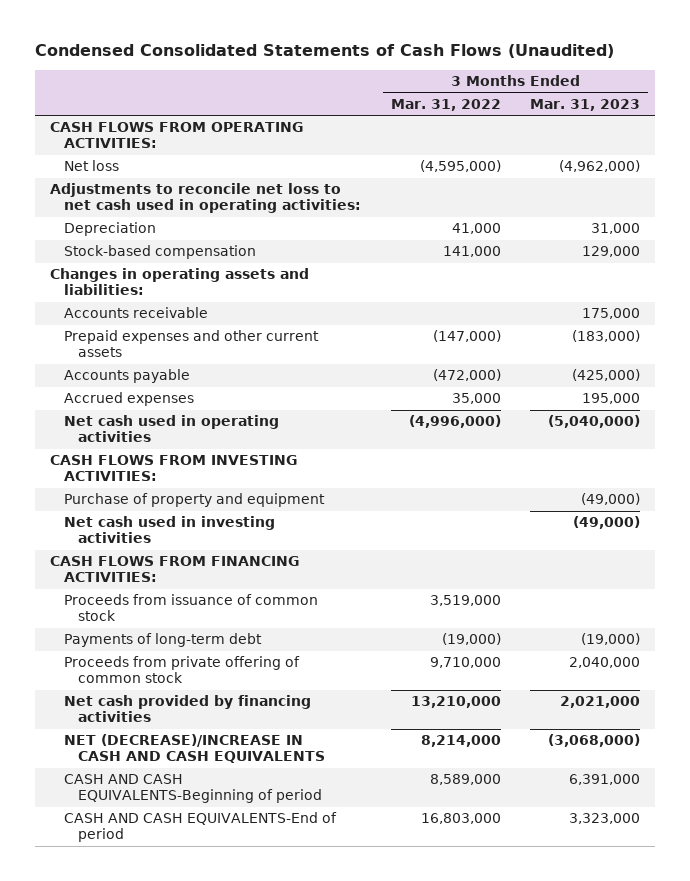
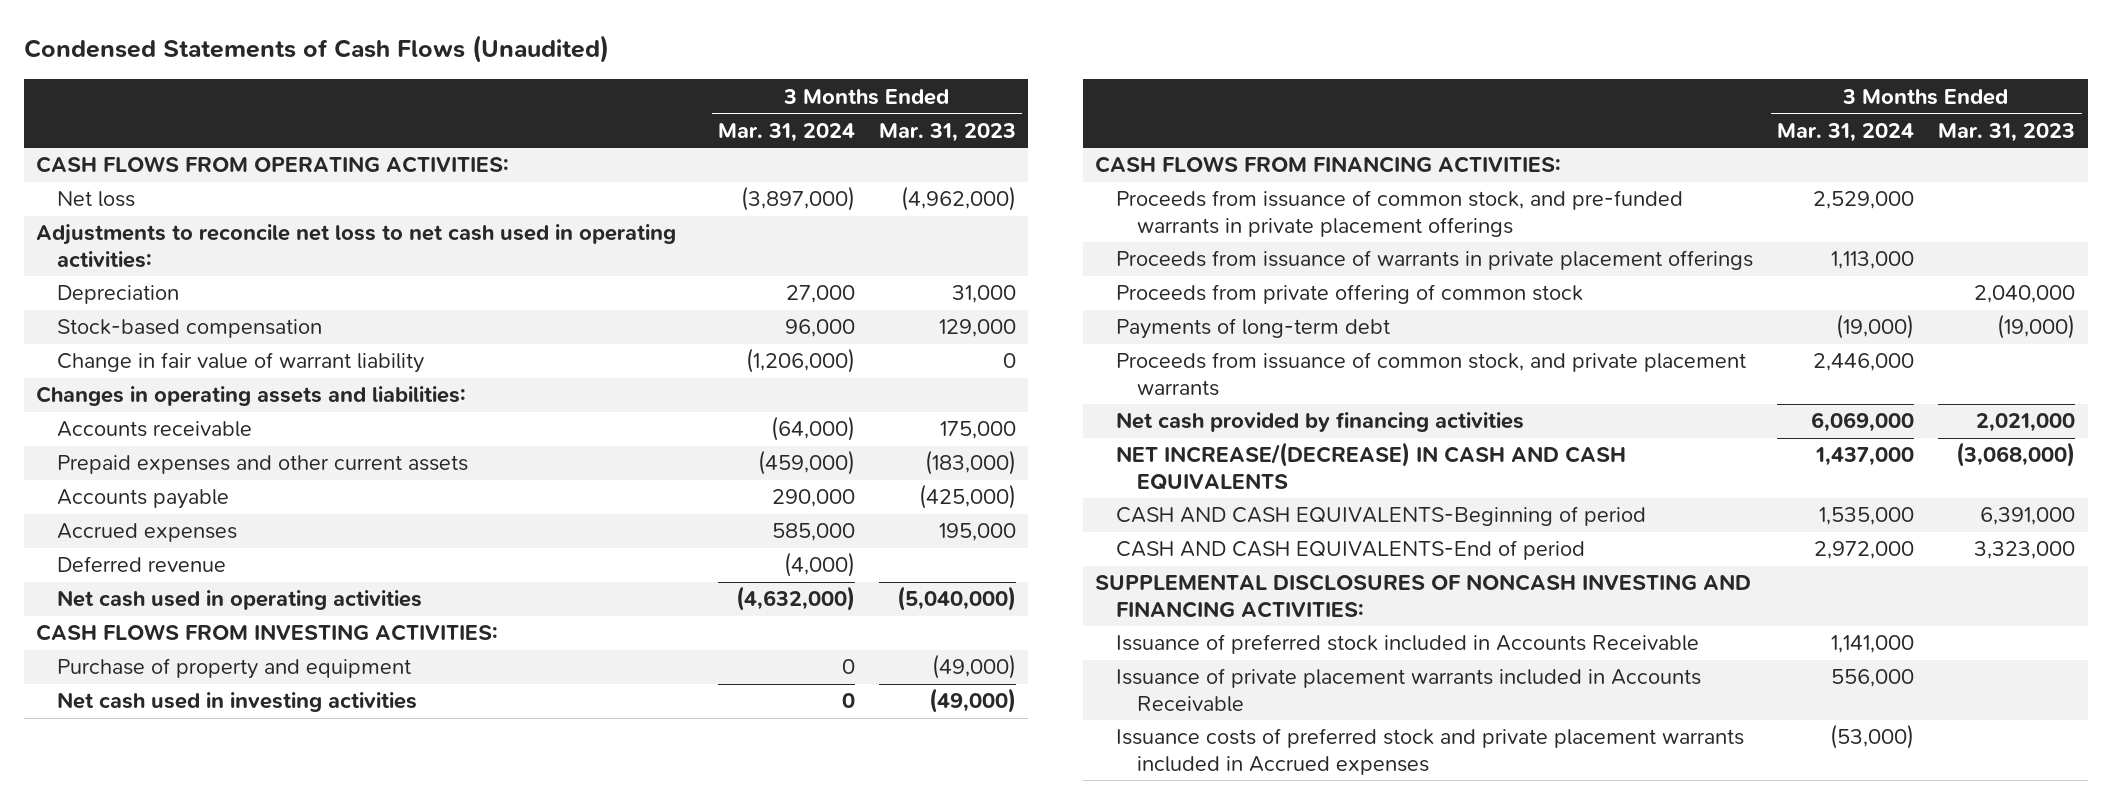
[35,44,615,59] Condensed Consolidated Statements of Cash Flows (Unaudited) -> [23,35,609,64] Condensed Statements of Cash Flows (Unaudited)
[390,98,501,111] Mar. 31, 2022 -> none
none -> [717,122,855,142] Mar. 31, 2024
none -> [56,352,424,374] Change in fair value of warrant liability
none -> [56,556,226,573] Deferred revenue
[64,594,319,622] Proceeds from issuance of common stock -> none
none -> [1116,190,1684,237] Proceeds from issuance of common stock, and pre-funded warrants in private placement offerings
none -> [1116,250,1754,271] Proceeds from issuance of warrants in private placement offerings
[64,633,263,648] Payments of long-term debt -> [1116,318,1391,340] Payments of long-term debt
none -> [1116,352,1747,396] Proceeds from issuance of common stock, and private placement warrants
[64,734,326,764] NET (DECREASE)/INCREASE IN CASH AND CASH EQUIVALENTS -> [1116,442,1627,490] NET INCREASE/(DECREASE) IN CASH AND CASH EQUIVALENTS
none -> [1094,574,1751,618] SUPPLEMENTAL DISCLOSURES OF NONCASH INVESTING AND FINANCING ACTIVITIES:
none -> [1116,634,1700,655] Issuance of preferred stock included in Accounts Receivable
none -> [1116,668,1702,712] Issuance of private placement warrants included in Accounts Receivable
none -> [1116,728,1745,775] Issuance costs of preferred stock and private placement warrants included in Accrued expenses

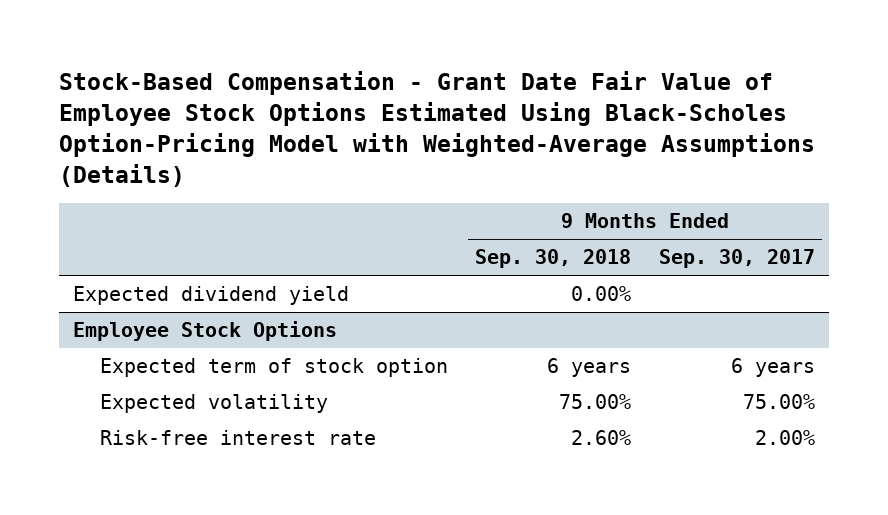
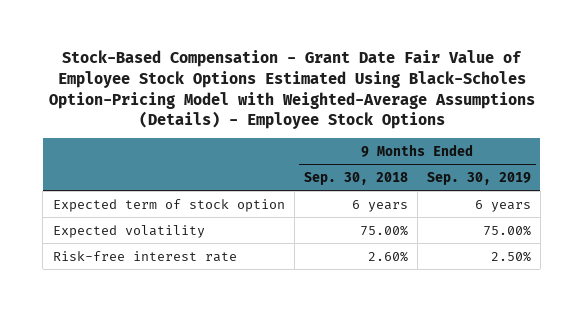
[59,71,816,188] Stock-Based Compensation - Grant Date Fair Value of Employee Stock Options Estimated Using Black-Scholes Option-Pricing Model with Weighted-Average Assumptions (Details) -> [48,50,535,130] Stock-Based Compensation - Grant Date Fair Value of Employee Stock Options Estimated Using Black-Scholes Option-Pricing Model with Weighted-Average Assumptions (Details) - Employee Stock Options
[658,249,815,269] Sep. 30, 2017 -> none
none -> [426,171,531,185] Sep. 30, 2019
[73,286,350,306] Expected dividend yield -> none
[73,321,338,342] Employee Stock Options -> none

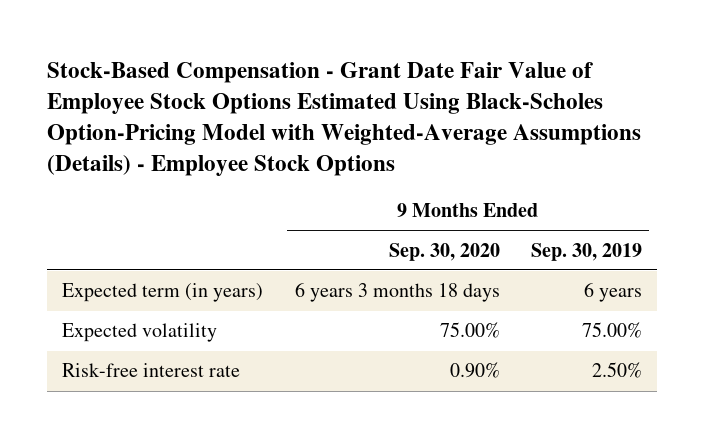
[303,171,408,185] Sep. 30, 2018 -> none
none -> [388,242,500,261] Sep. 30, 2020
[52,198,285,212] Expected term of stock option -> [62,283,264,303] Expected term (in years)

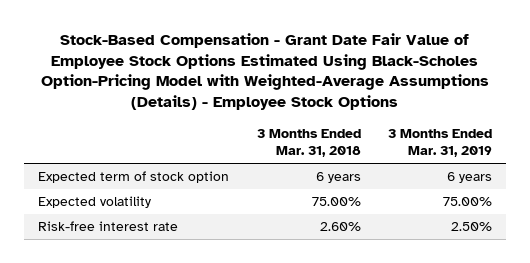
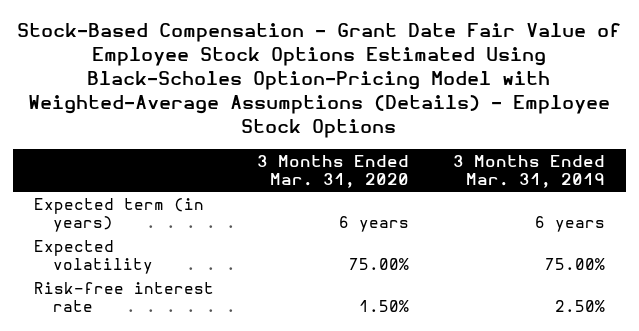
[256,128,361,157] 3 Months Ended Mar. 31, 2018 -> none
none -> [257,154,410,189] 3 Months Ended Mar. 31, 2020
[38,171,230,184] Expected term of stock option -> [34,197,205,233] Expected term (in years)

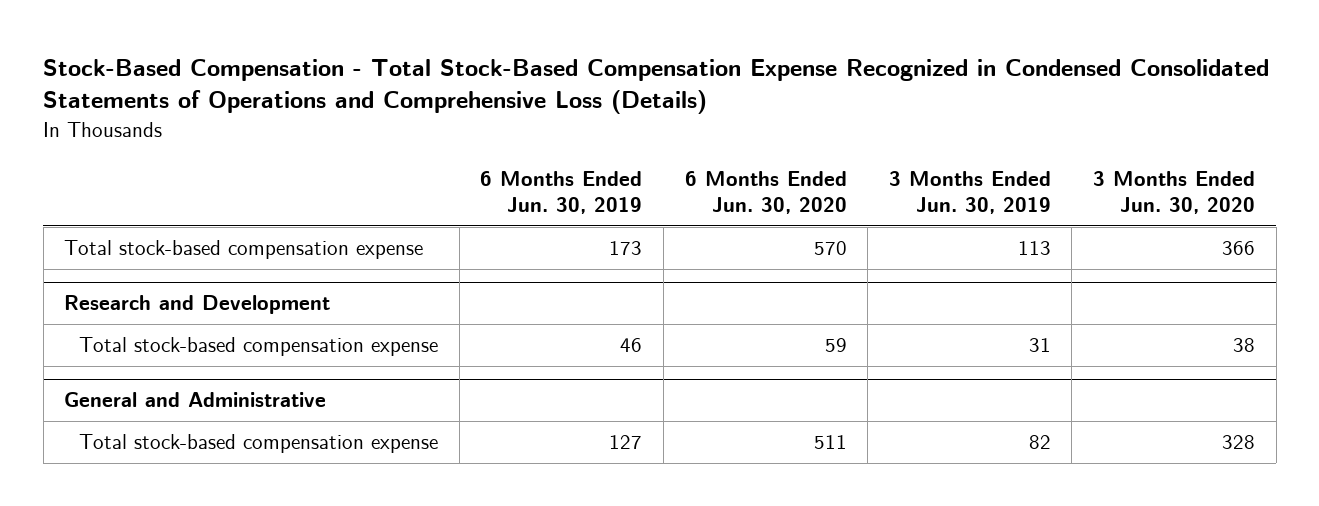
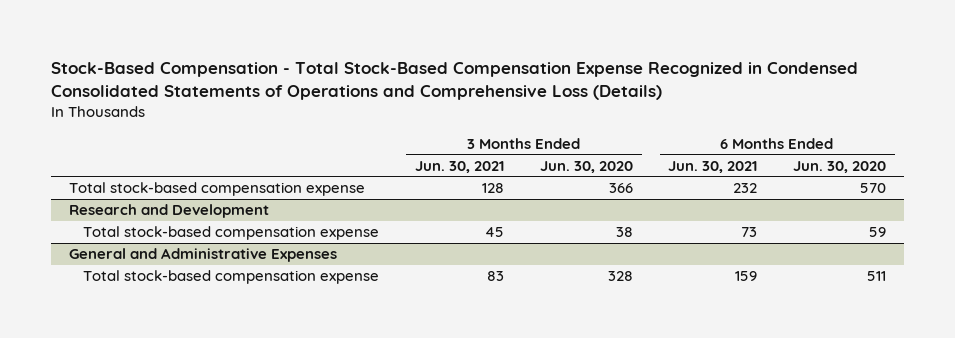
[480,171,643,215] 6 Months Ended Jun. 30, 2019 -> none
[888,171,1051,215] 3 Months Ended Jun. 30, 2019 -> none
none -> [414,160,504,173] Jun. 30, 2021
none -> [668,160,758,173] Jun. 30, 2021
[64,392,327,408] General and Administrative -> [68,248,337,263] General and Administrative Expenses

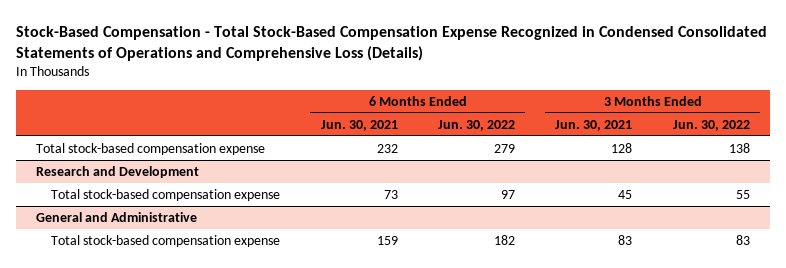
[539,160,633,173] Jun. 30, 2020 -> none
[793,160,887,173] Jun. 30, 2020 -> none
none -> [437,119,515,131] Jun. 30, 2022
none -> [672,119,750,131] Jun. 30, 2022
[68,248,337,263] General and Administrative Expenses -> [35,211,197,222] General and Administrative

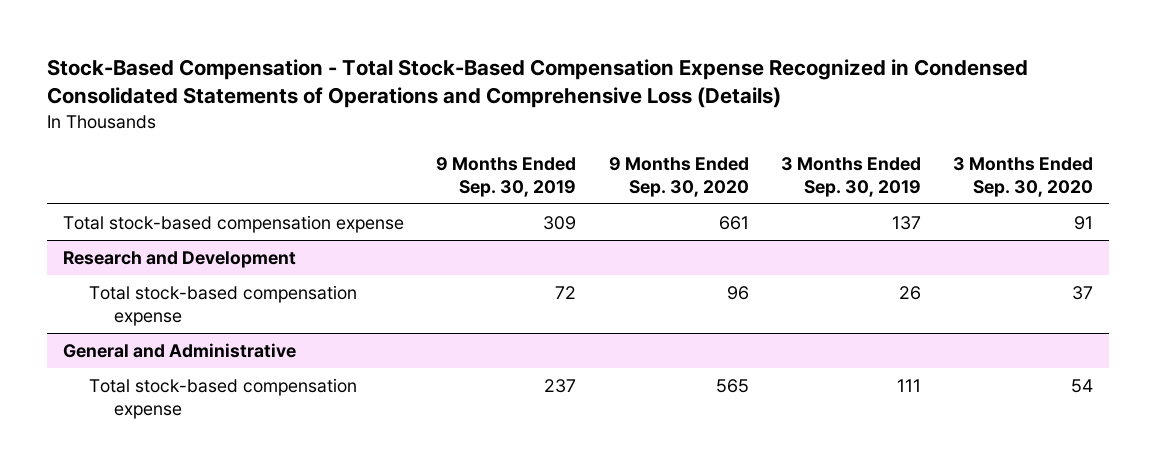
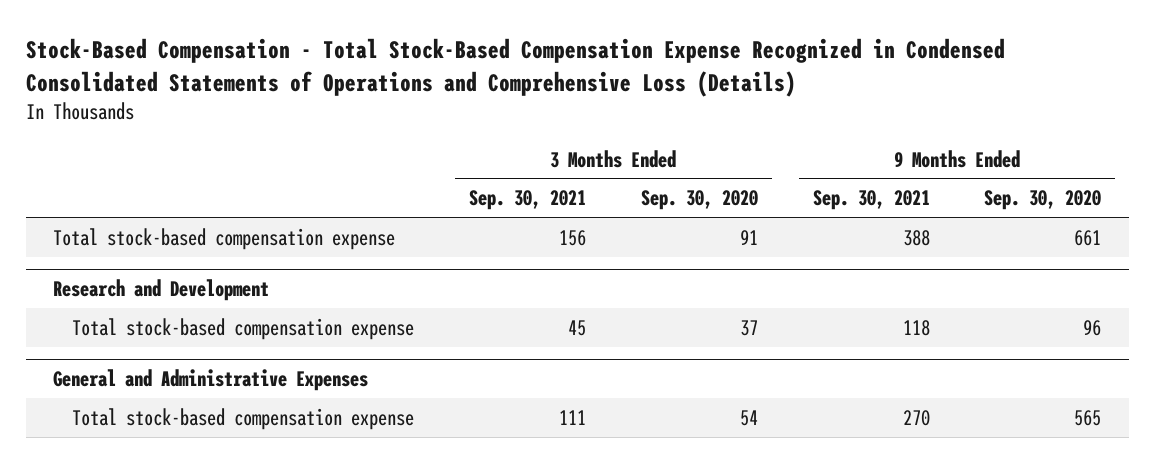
[436,156,577,197] 9 Months Ended Sep. 30, 2019 -> none
[780,156,921,197] 3 Months Ended Sep. 30, 2019 -> none
none -> [469,190,587,211] Sep. 30, 2021
none -> [812,190,930,211] Sep. 30, 2021
[63,343,297,359] General and Administrative -> [53,369,369,392] General and Administrative Expenses

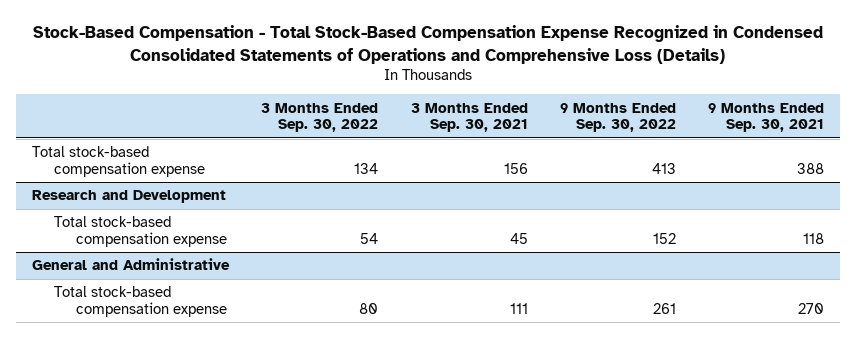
[640,190,758,211] Sep. 30, 2020 -> none
[984,190,1102,211] Sep. 30, 2020 -> none
none -> [261,102,379,133] 3 Months Ended Sep. 30, 2022
none -> [559,102,676,133] 9 Months Ended Sep. 30, 2022
[53,369,369,392] General and Administrative Expenses -> [32,258,231,271] General and Administrative

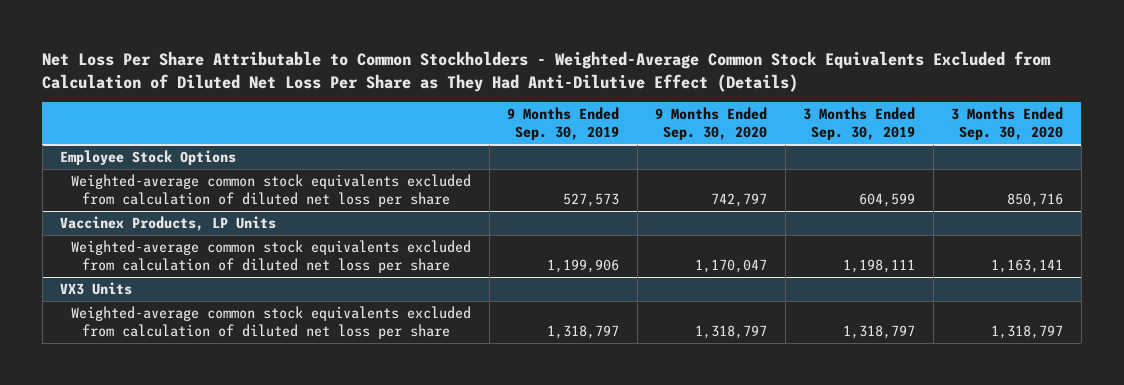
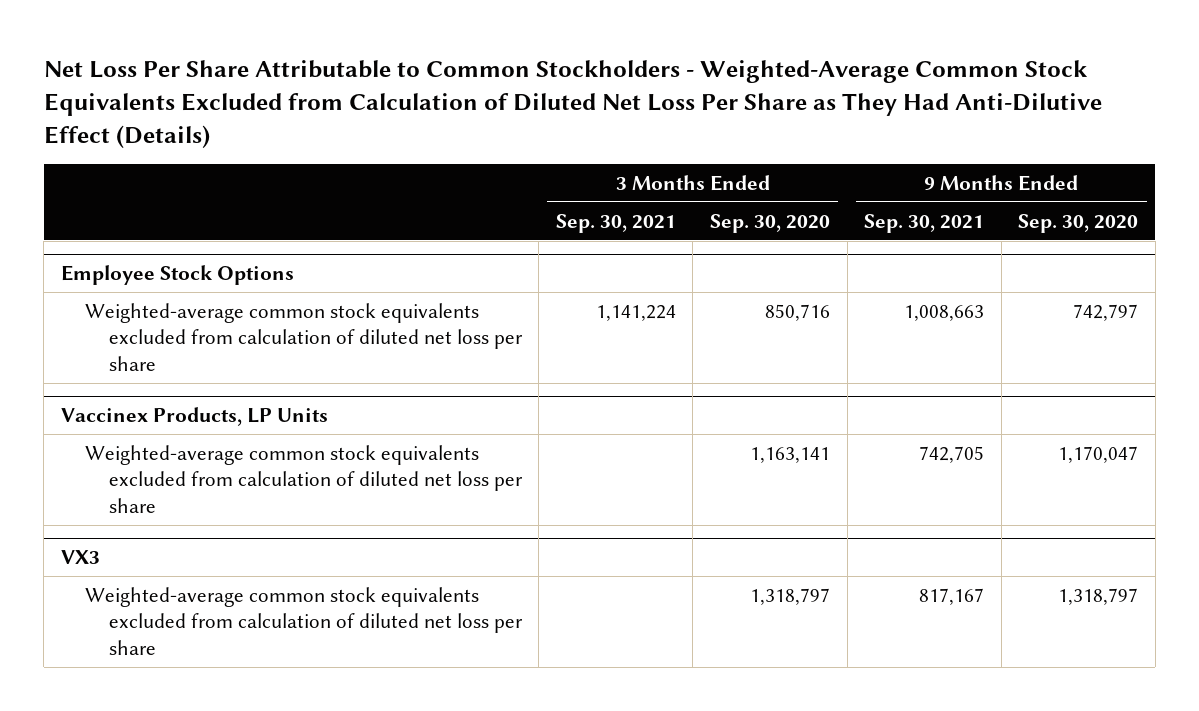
[507,107,620,141] 9 Months Ended Sep. 30, 2019 -> none
[803,107,916,141] 3 Months Ended Sep. 30, 2019 -> none
none -> [555,213,676,233] Sep. 30, 2021
none -> [864,213,985,233] Sep. 30, 2021
[60,282,133,296] VX3 Units -> [61,550,101,565] VX3

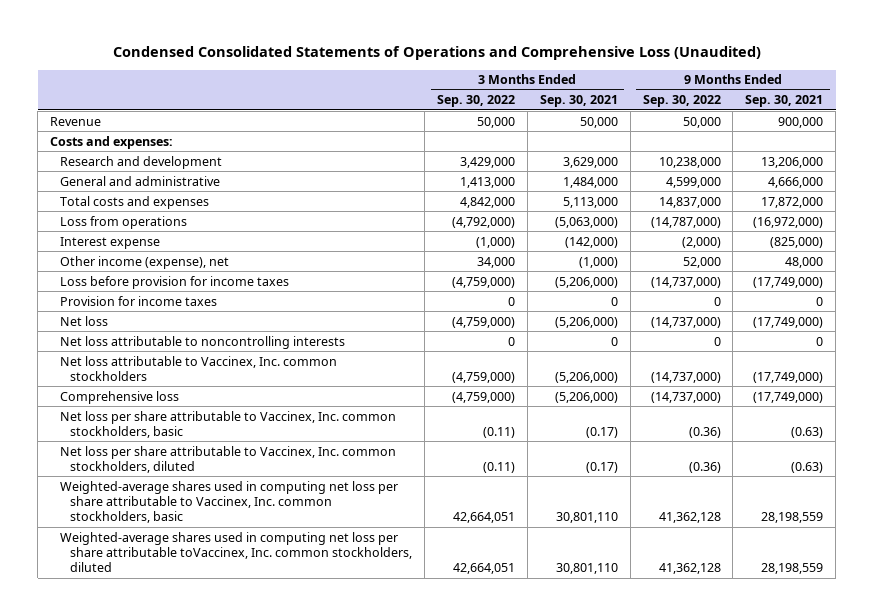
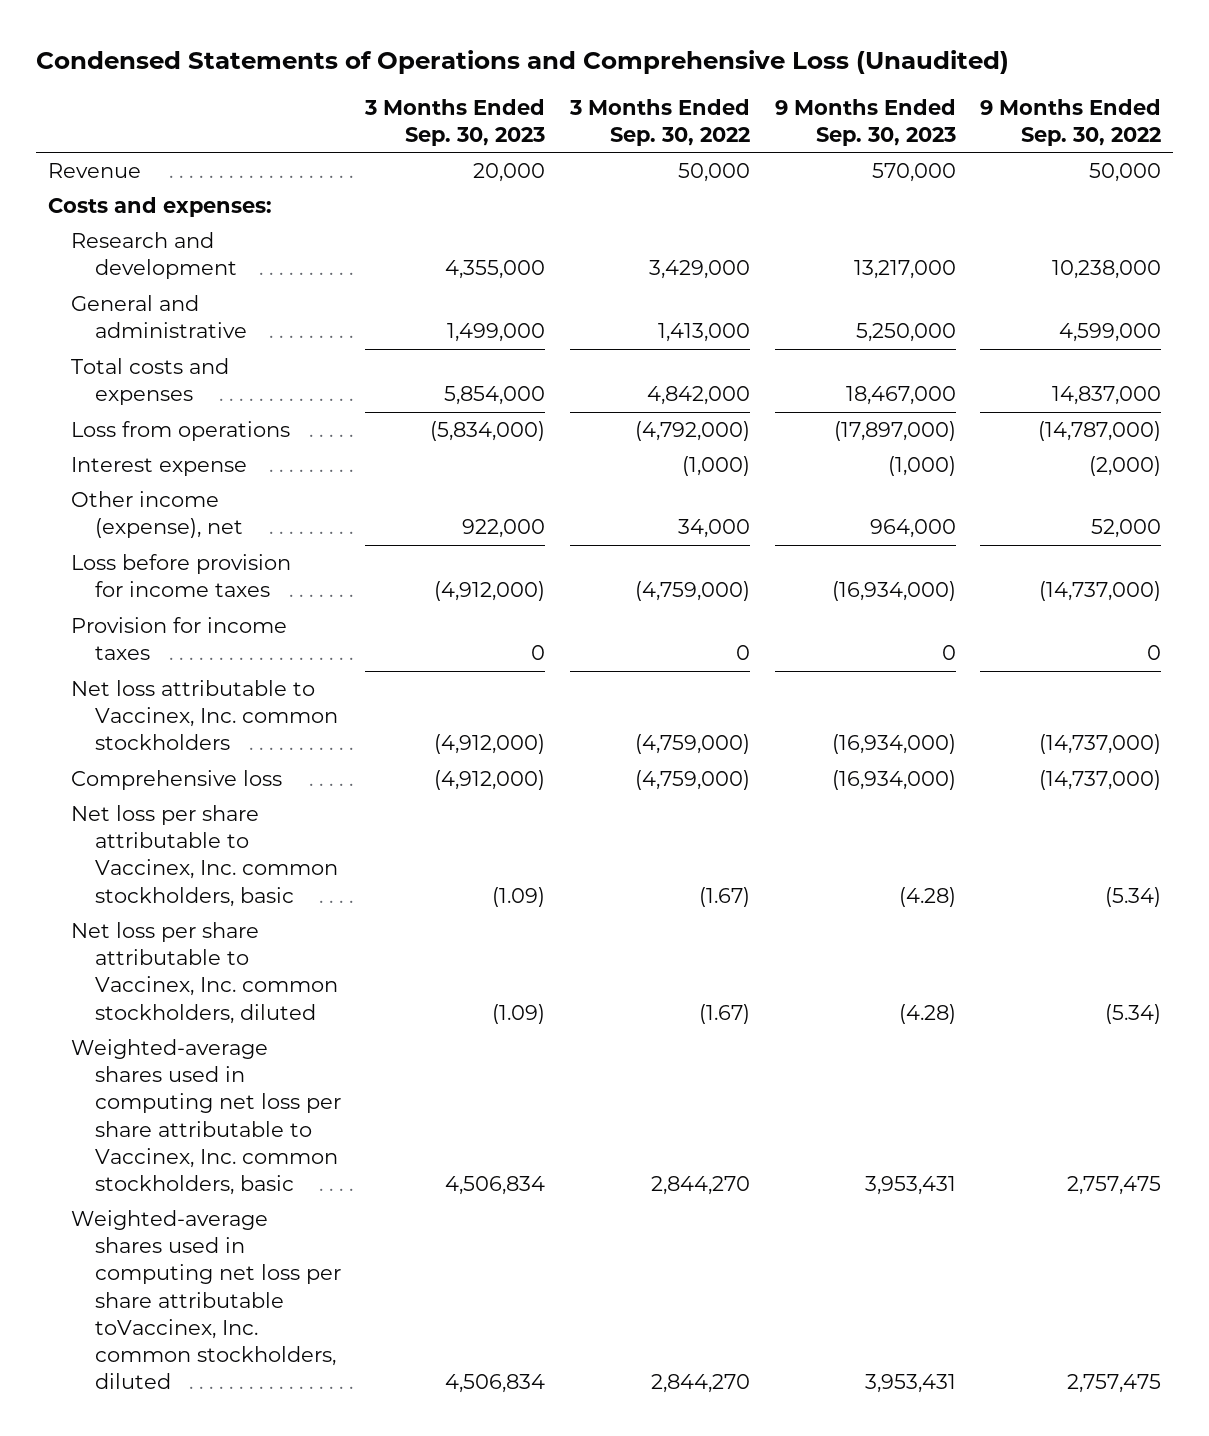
[112,46,761,61] Condensed Consolidated Statements of Operations and Comprehensive Loss (Unaudited) -> [35,49,1009,74] Condensed Statements of Operations and Comprehensive Loss (Unaudited)
[539,95,618,108] Sep. 30, 2021 -> none
[745,95,824,108] Sep. 30, 2021 -> none
none -> [364,98,546,147] 3 Months Ended Sep. 30, 2023
none -> [774,98,956,147] 9 Months Ended Sep. 30, 2023
[60,315,109,326] Net loss -> none
[60,335,346,349] Net loss attributable to noncontrolling interests -> none
[482,426,515,438] (0.11) -> [698,886,750,907] (1.67)
[688,426,721,438] (0.36) -> [1105,886,1162,907] (5.34)
[482,461,515,473] (0.11) -> [698,1003,750,1024] (1.67)
[688,461,721,473] (0.36) -> [1105,1003,1162,1024] (5.34)
[452,512,515,524] 42,664,051 -> [650,1176,750,1196] 2,844,270
[658,512,721,524] 41,362,128 -> [1067,1176,1162,1196] 2,757,475
[452,563,515,575] 42,664,051 -> [650,1374,750,1394] 2,844,270
[658,563,721,575] 41,362,128 -> [1067,1374,1162,1394] 2,757,475

